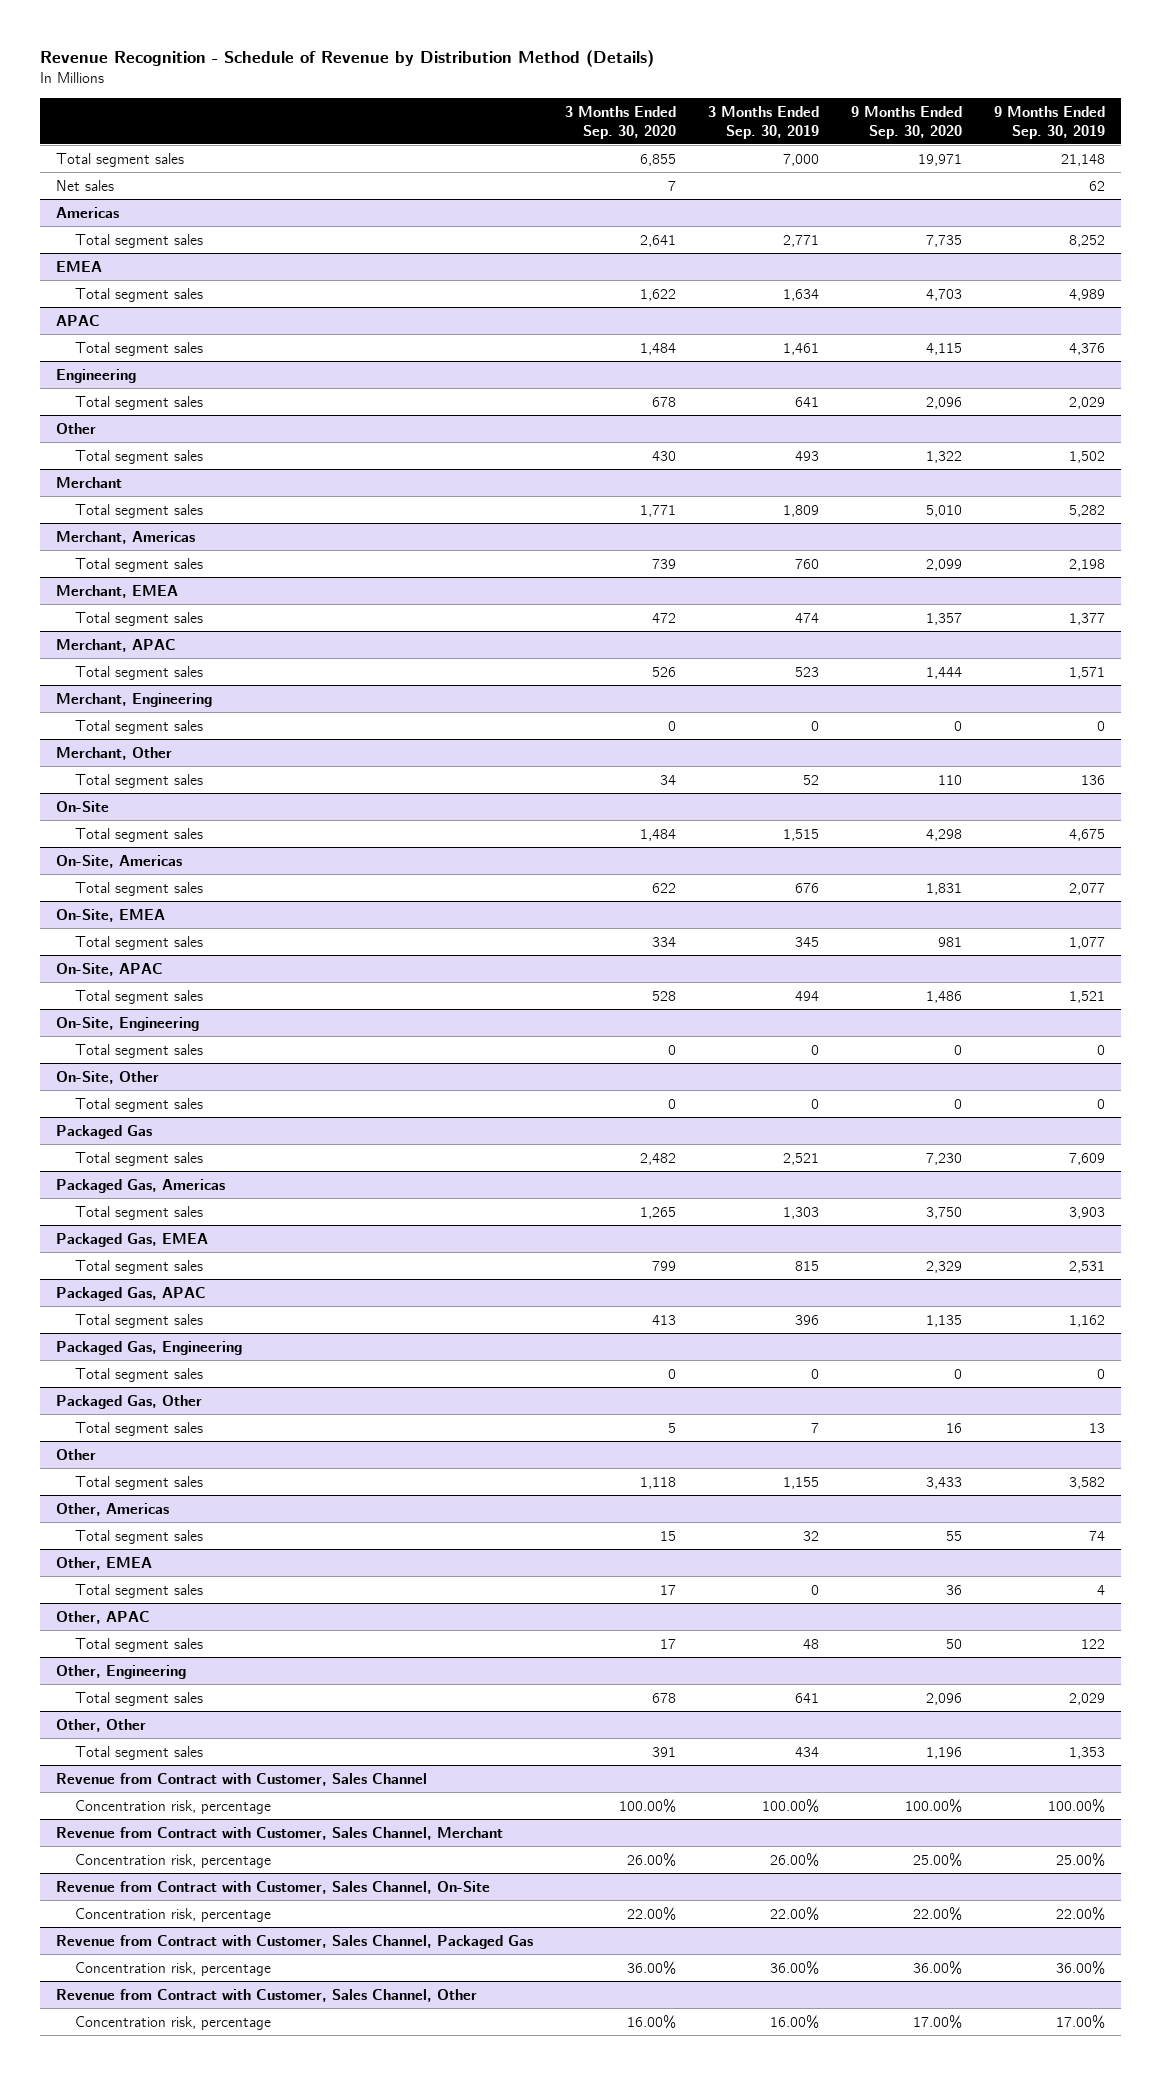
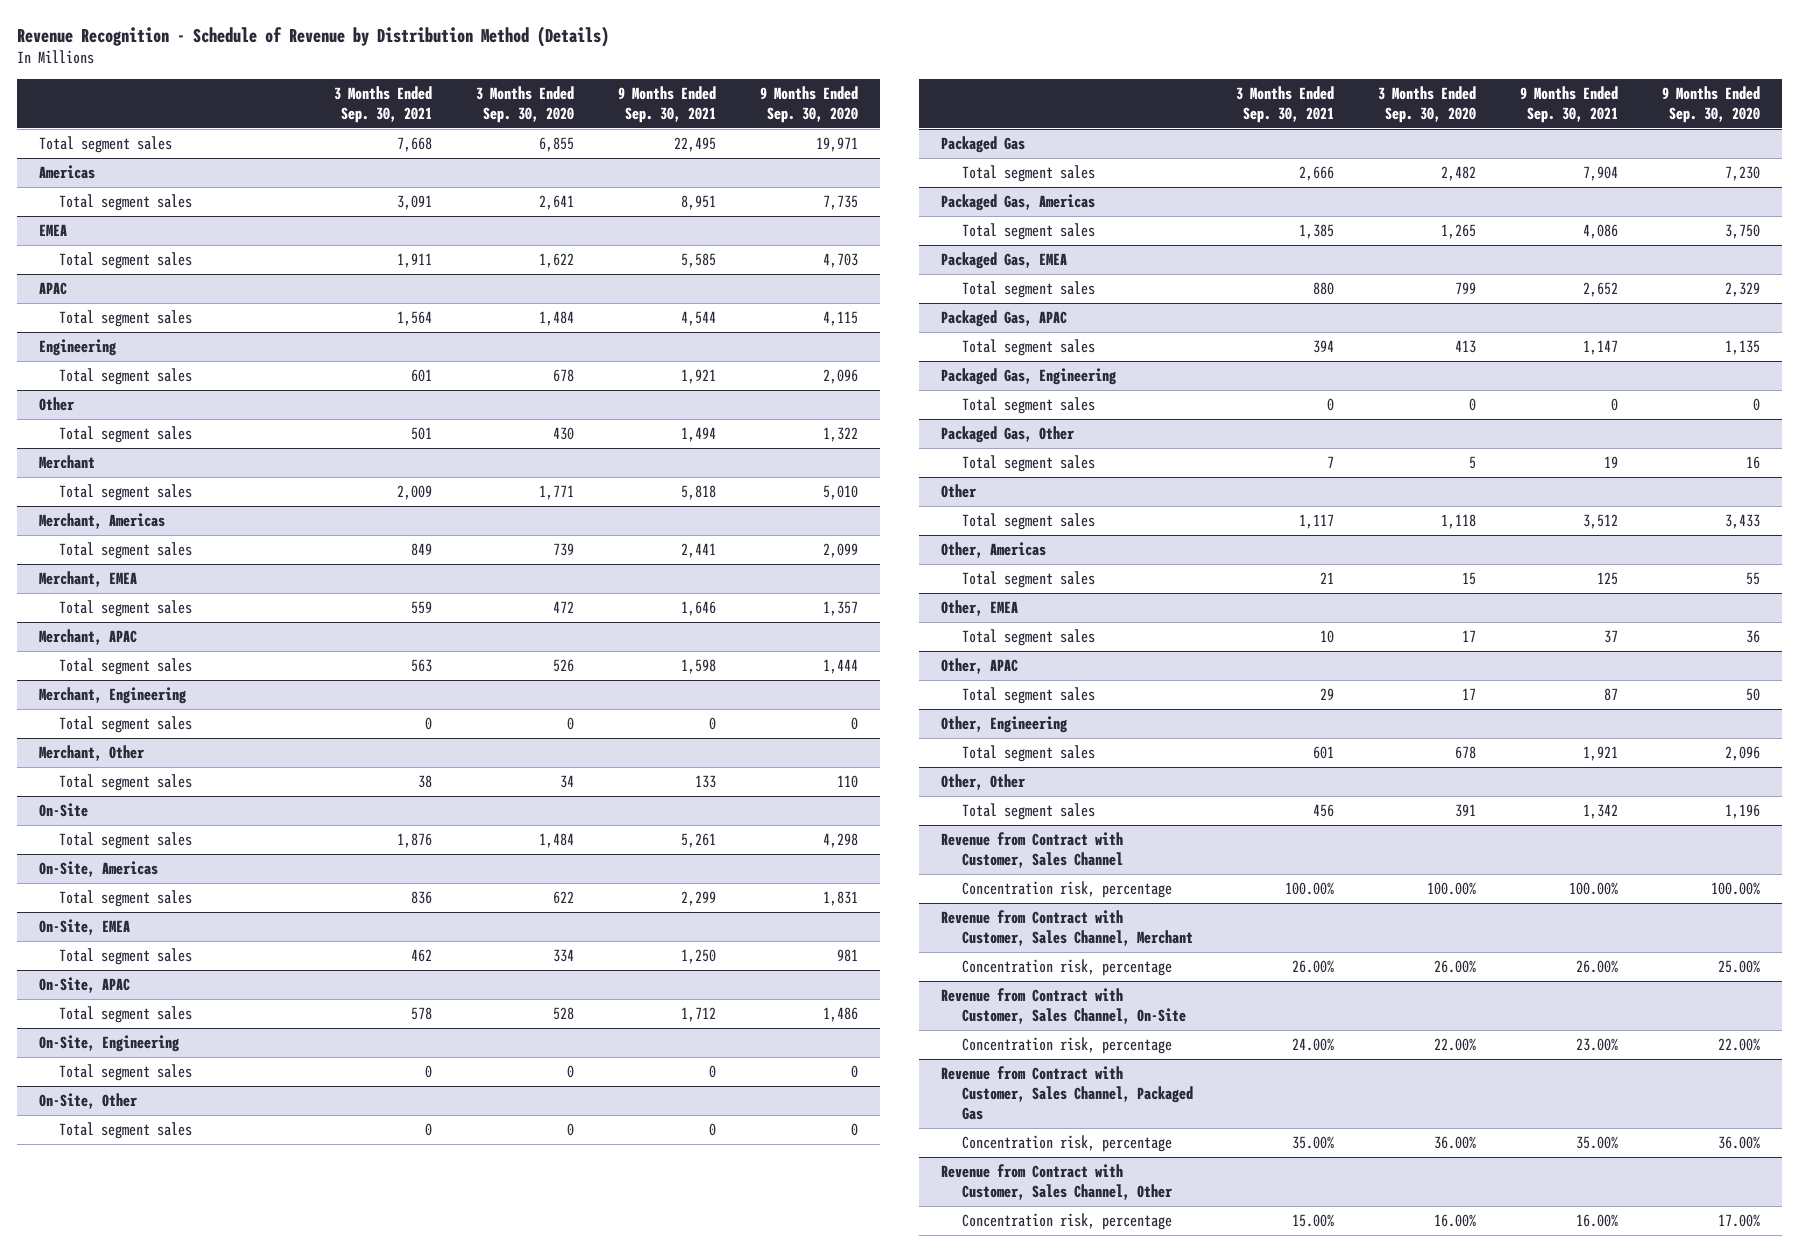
[708,105,820,139] 3 Months Ended Sep. 30, 2019 -> none
[993,105,1105,139] 9 Months Ended Sep. 30, 2019 -> none
none -> [334,85,433,124] 3 Months Ended Sep. 30, 2021
none -> [617,85,716,124] 9 Months Ended Sep. 30, 2021
[56,179,115,191] Net sales -> none

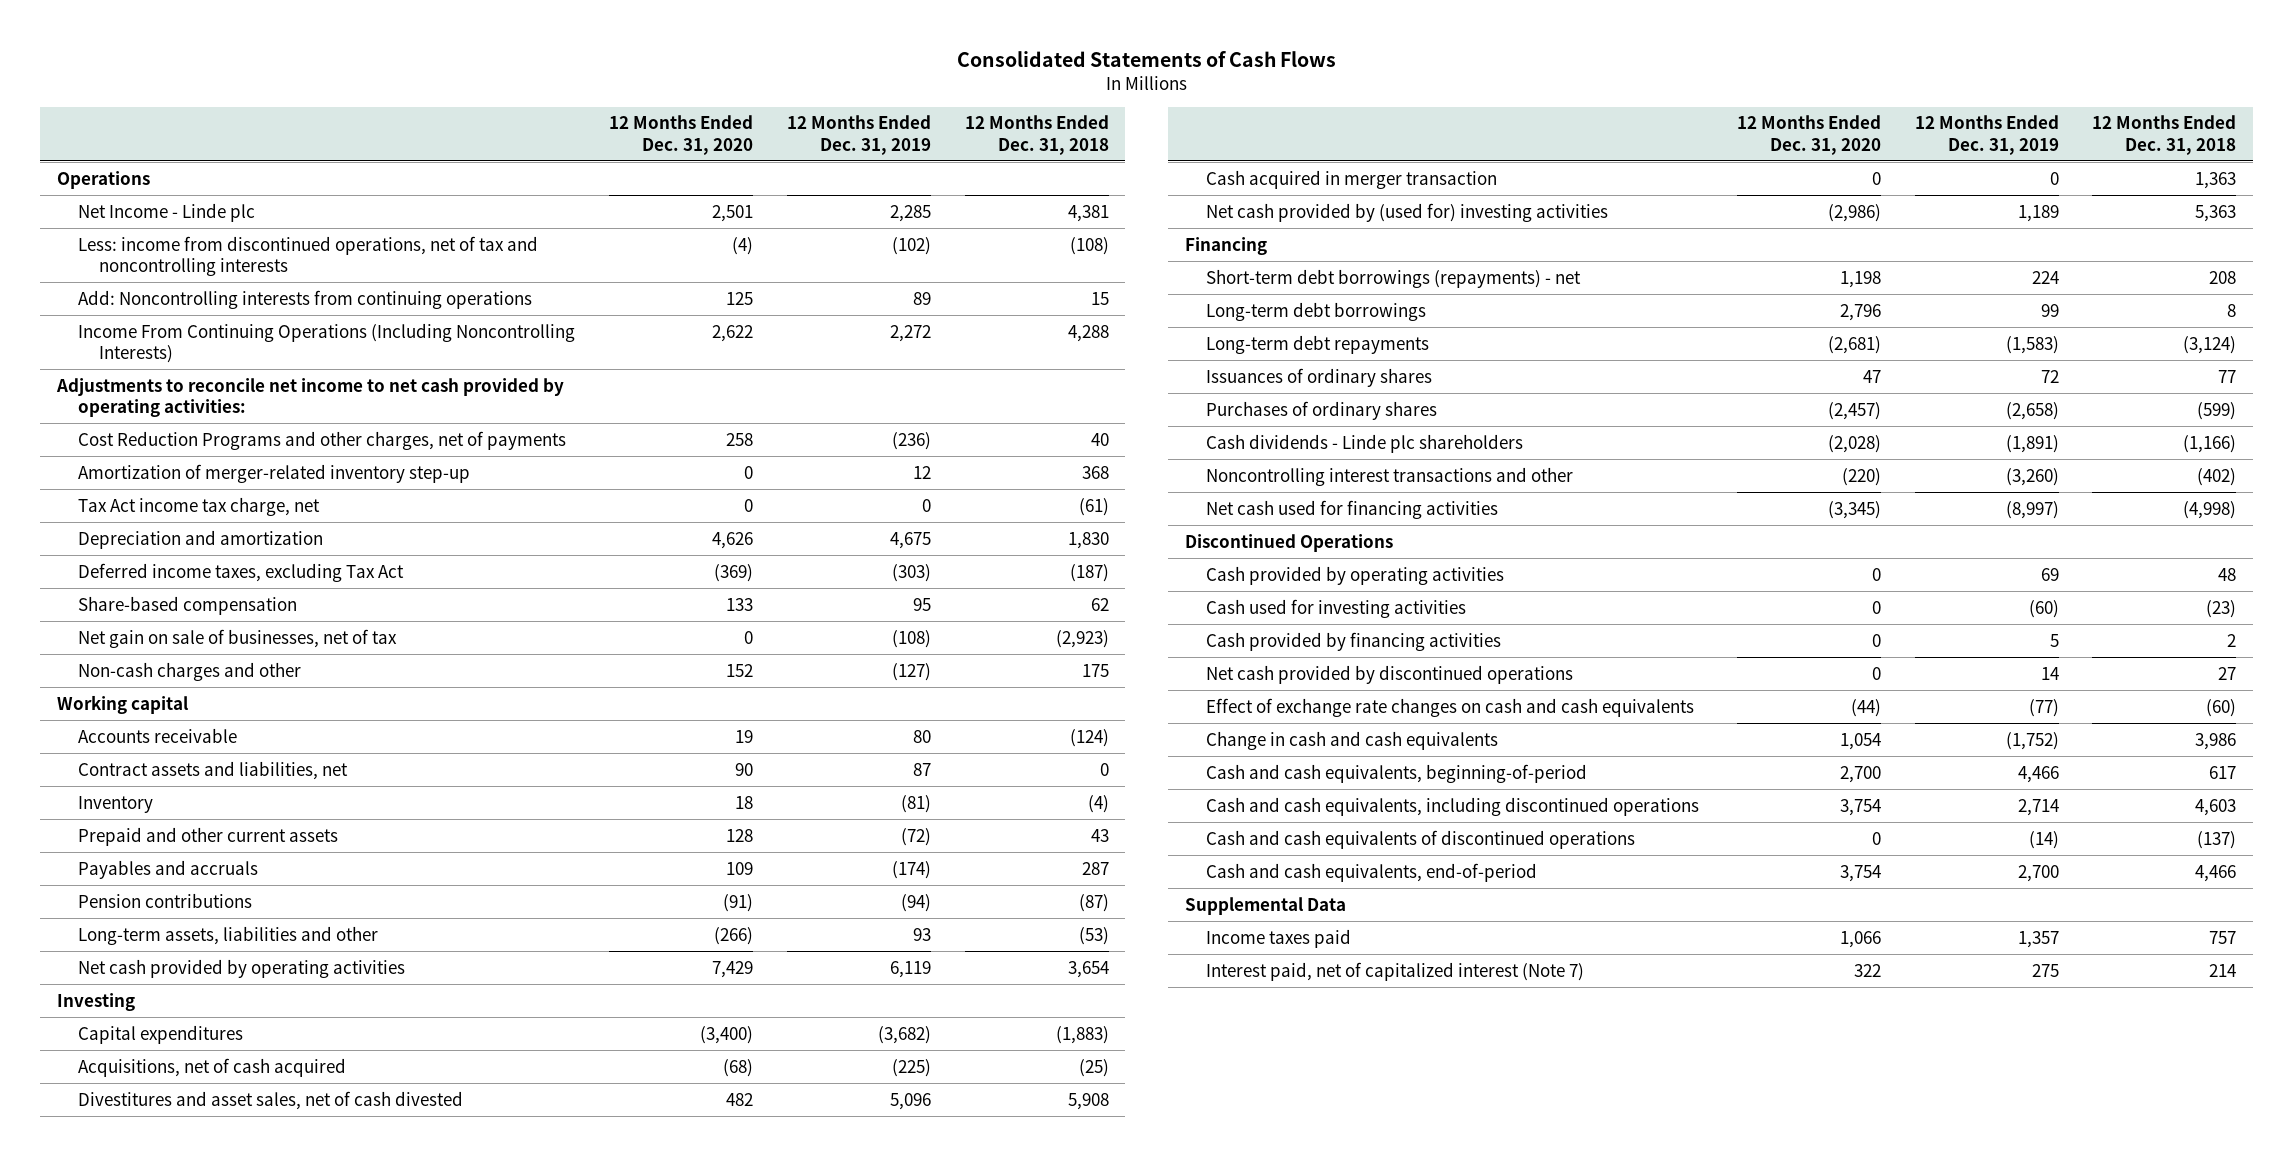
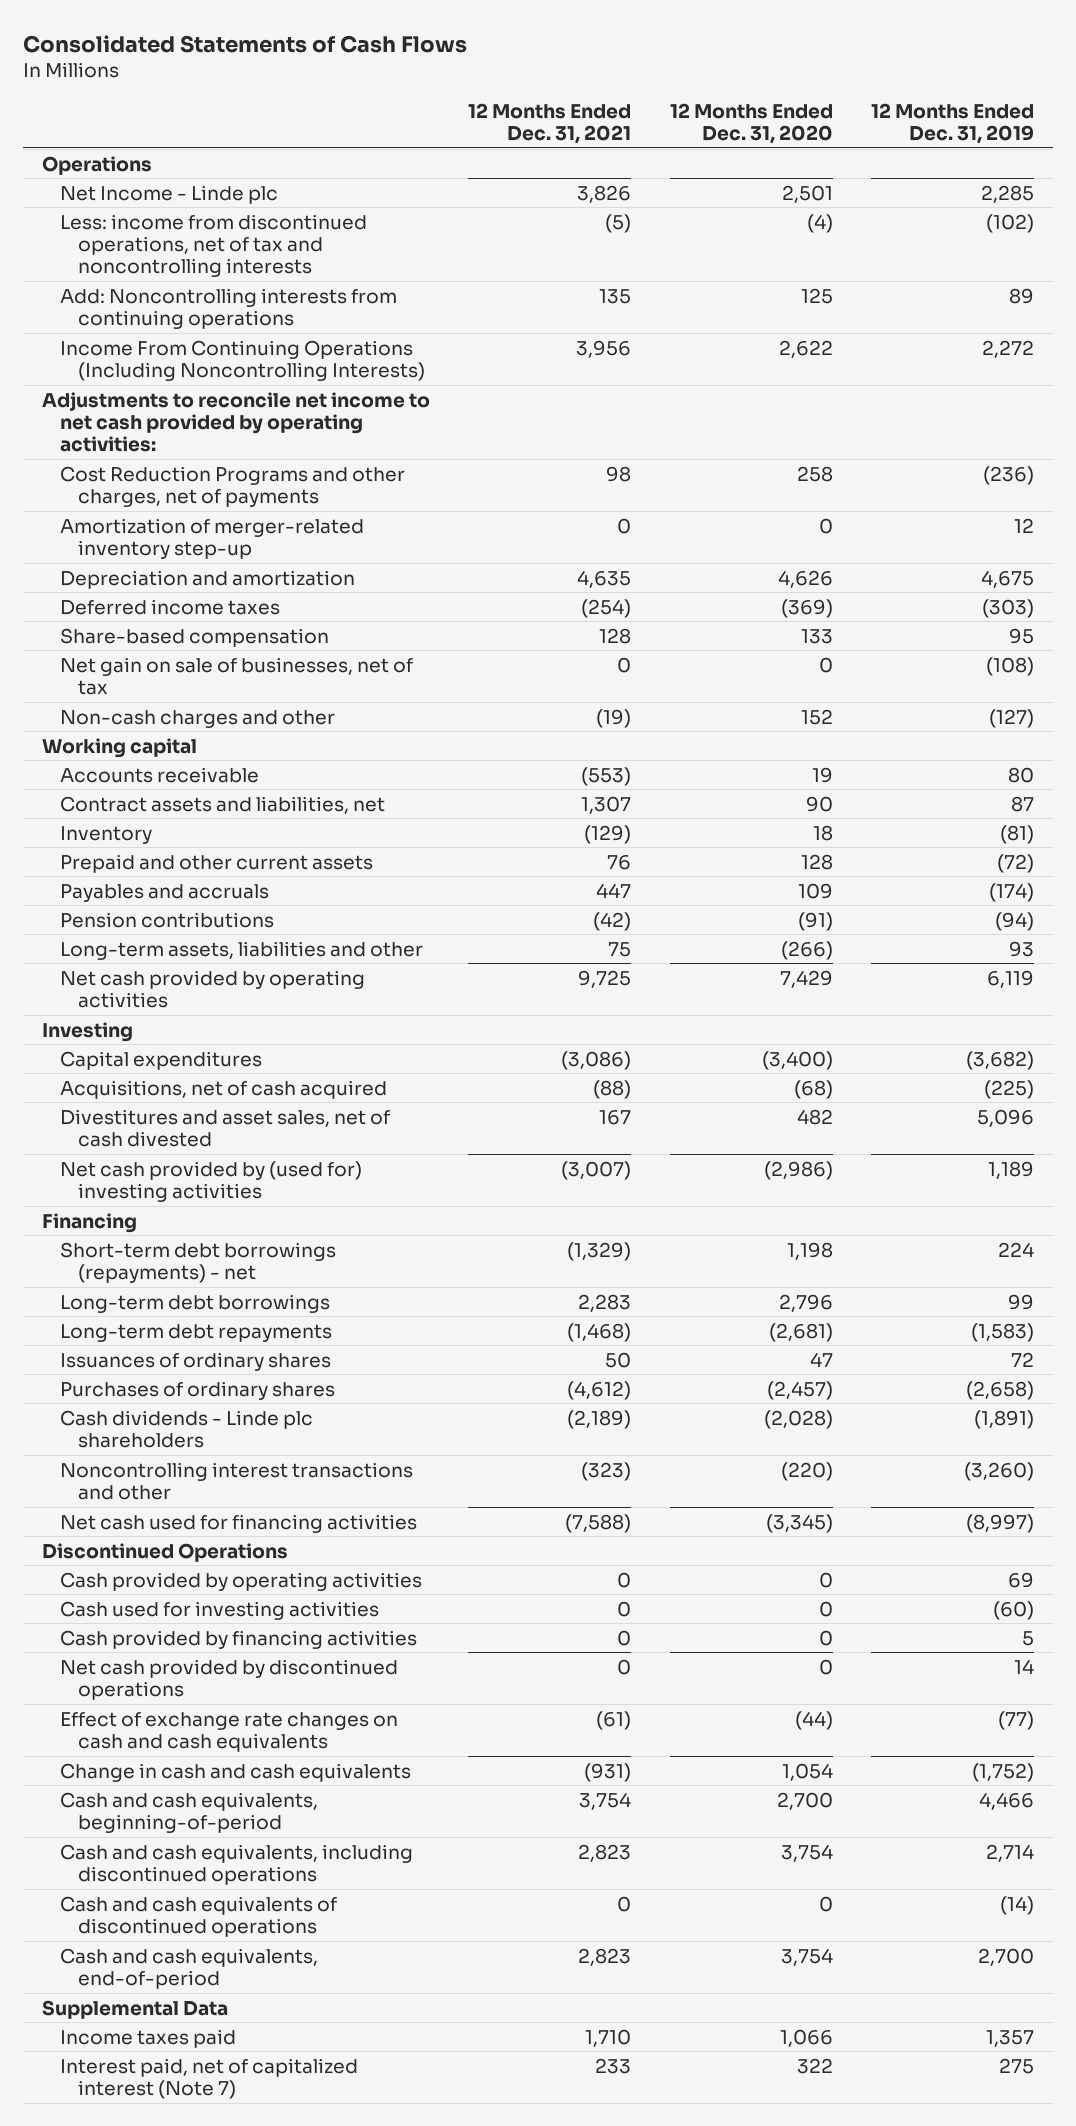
[964,115,1109,155] 12 Months Ended Dec. 31, 2018 -> none
none -> [468,102,632,145] 12 Months Ended Dec. 31, 2021
[78,496,321,516] Tax Act income tax charge, net -> none
[78,562,405,582] Deferred income taxes, excluding Tax Act -> [60,598,281,615] Deferred income taxes
[1206,169,1498,189] Cash acquired in merger transaction -> none

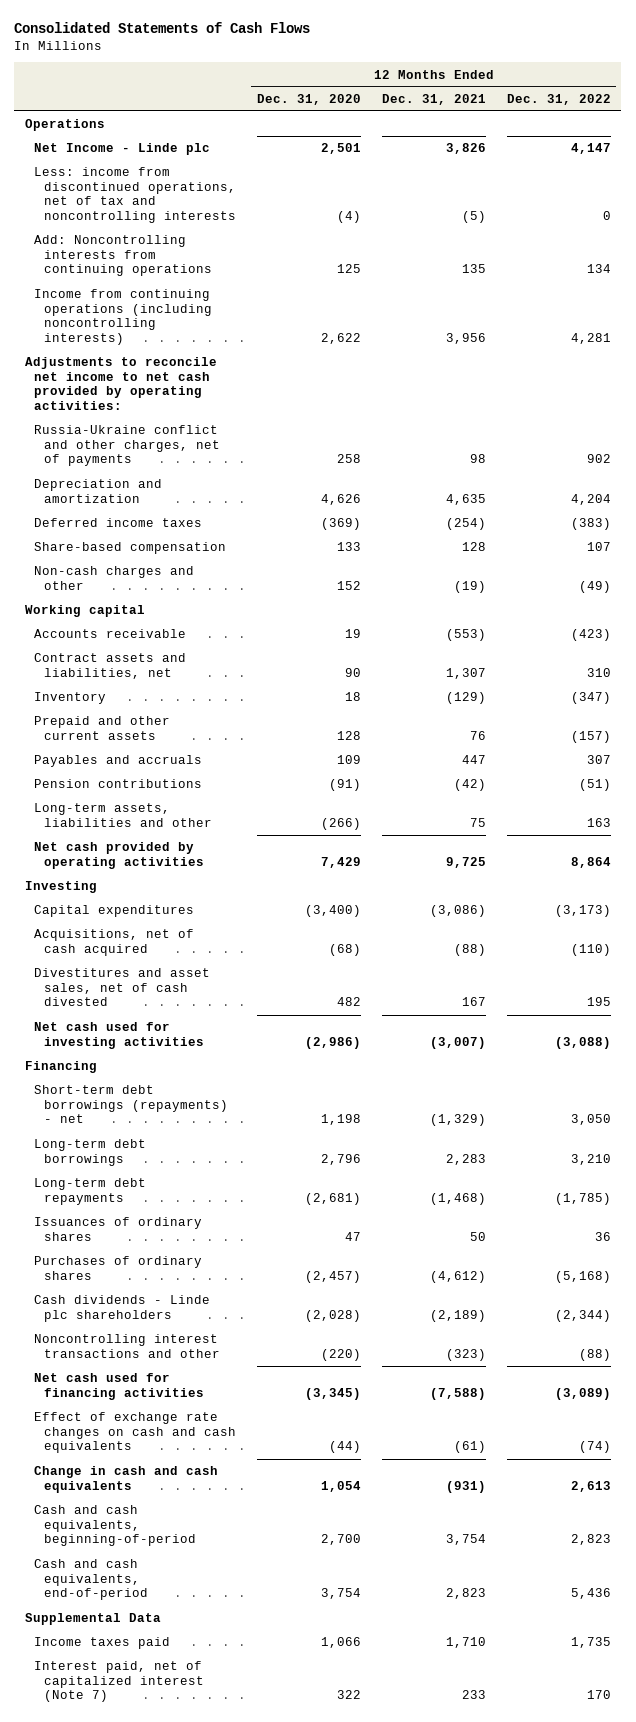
[871,102,1035,145] 12 Months Ended Dec. 31, 2019 -> none
none -> [506,93,611,105] Dec. 31, 2022
[60,339,426,381] Income From Continuing Operations (Including Noncontrolling Interests) -> [34,289,212,346] Income from continuing operations (including noncontrolling interests)
[60,517,365,559] Amortization of merger-related inventory step-up -> none
[60,465,406,507] Cost Reduction Programs and other charges, net of payments -> [34,425,220,467] Russia-Ukraine conflict and other charges, net of payments
[60,656,414,695] Net gain on sale of businesses, net of tax -> none
[60,1160,363,1202] Net cash provided by (used for) investing activities -> [34,1022,204,1049] Net cash used for investing activities
[41,1542,288,1562] Discontinued Operations -> none
[60,1571,423,1591] Cash provided by operating activities -> none
[60,1600,380,1620] Cash used for investing activities -> none
[60,1629,418,1649] Cash provided by financing activities -> none
[60,1658,399,1700] Net cash provided by discontinued operations -> none
[60,1843,414,1885] Cash and cash equivalents, including discontinued operations -> none
[60,1895,338,1937] Cash and cash equivalents of discontinued operations -> none

